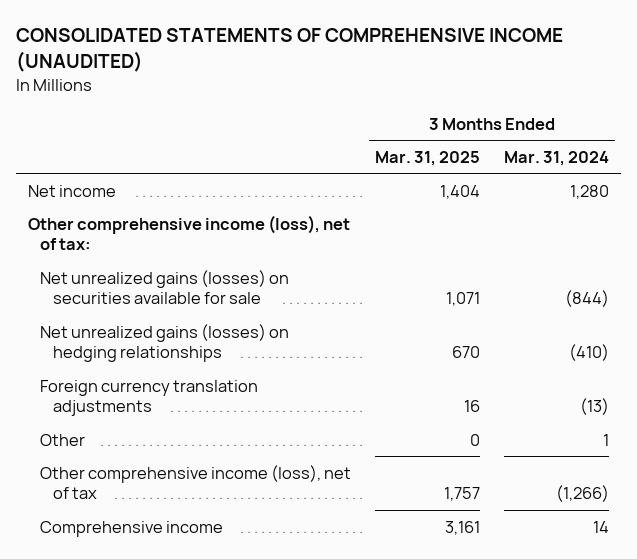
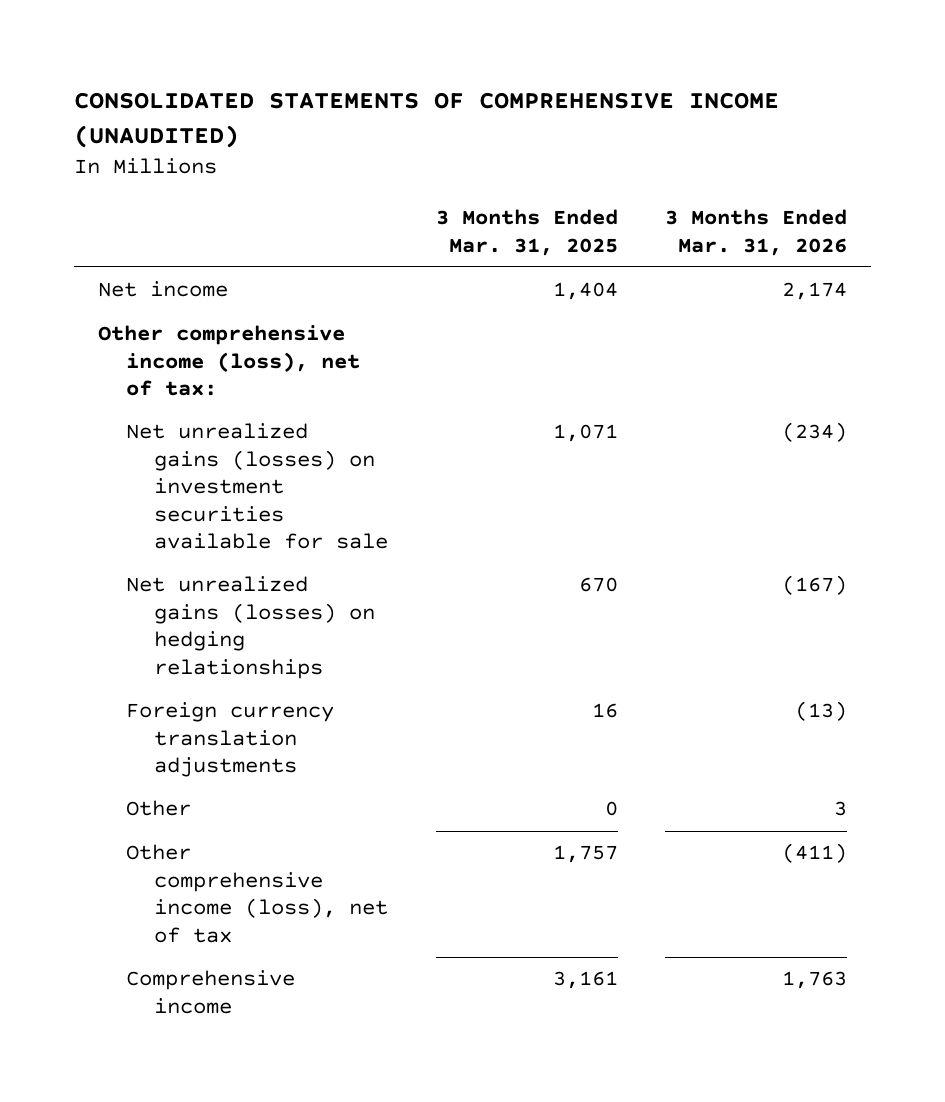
[504,151,610,167] Mar. 31, 2024 -> none
none -> [665,209,848,256] 3 Months Ended Mar. 31, 2026
[40,269,290,305] Net unrealized gains (losses) on securities available for sale -> [125,423,388,550] Net unrealized gains (losses) on investment securities available for sale

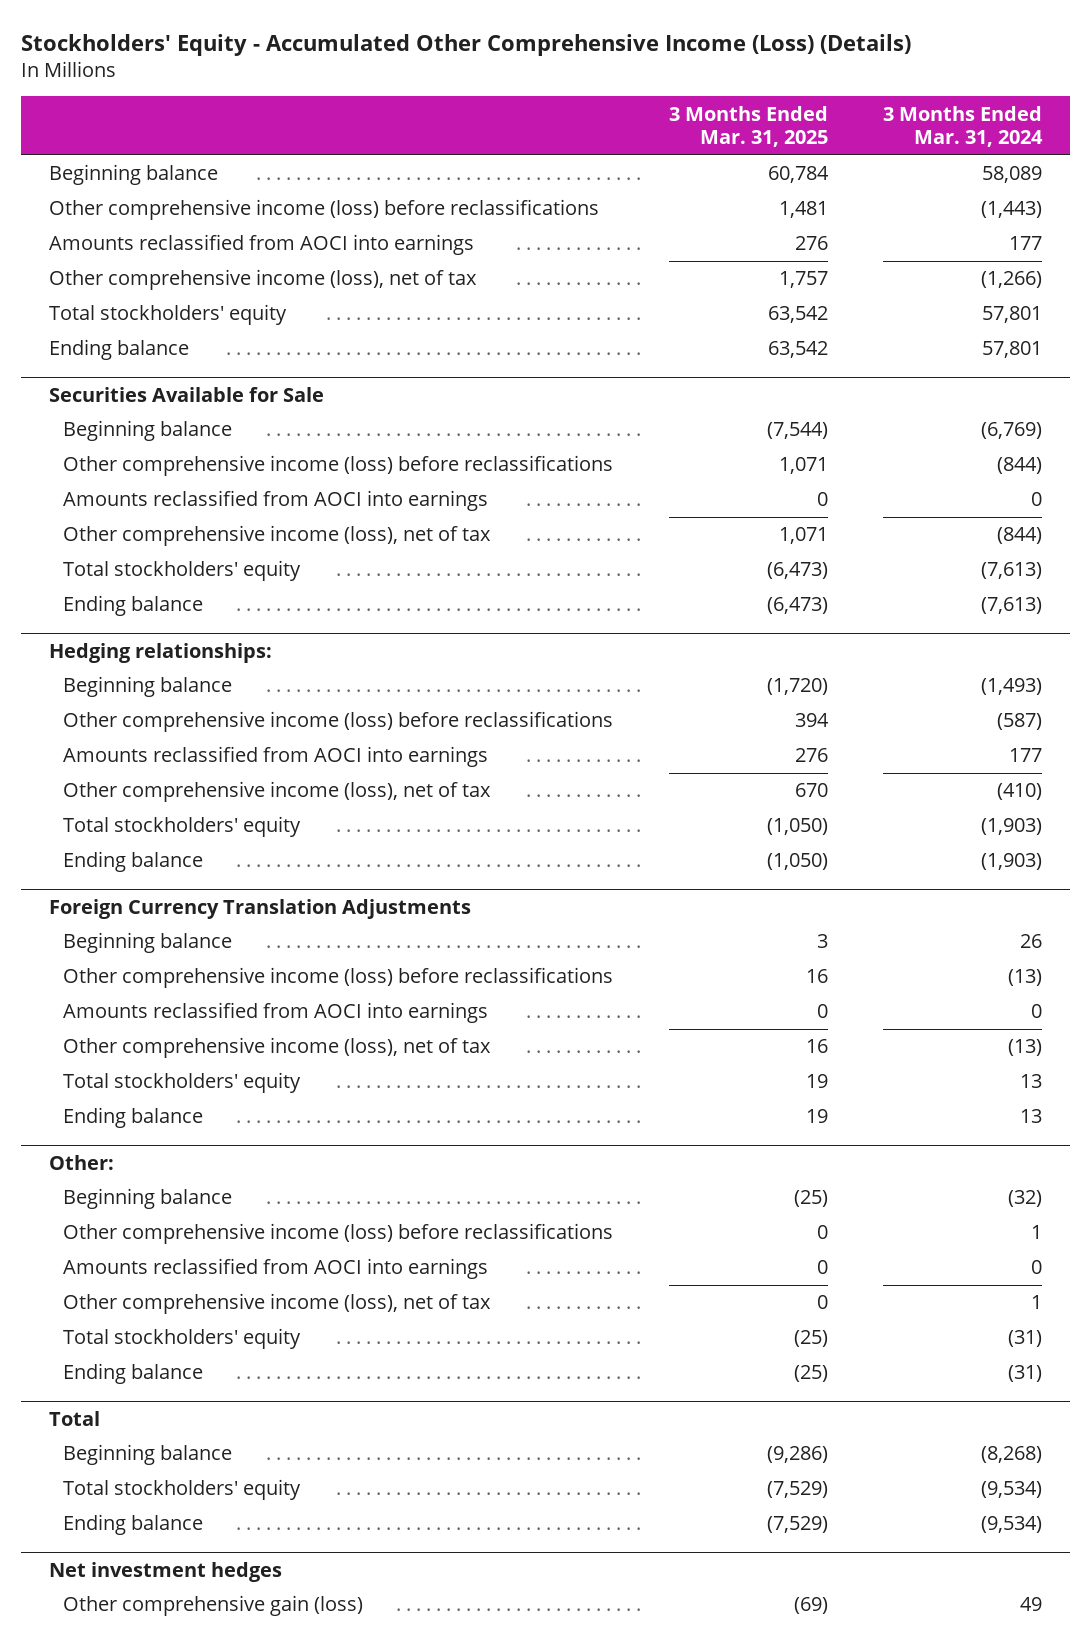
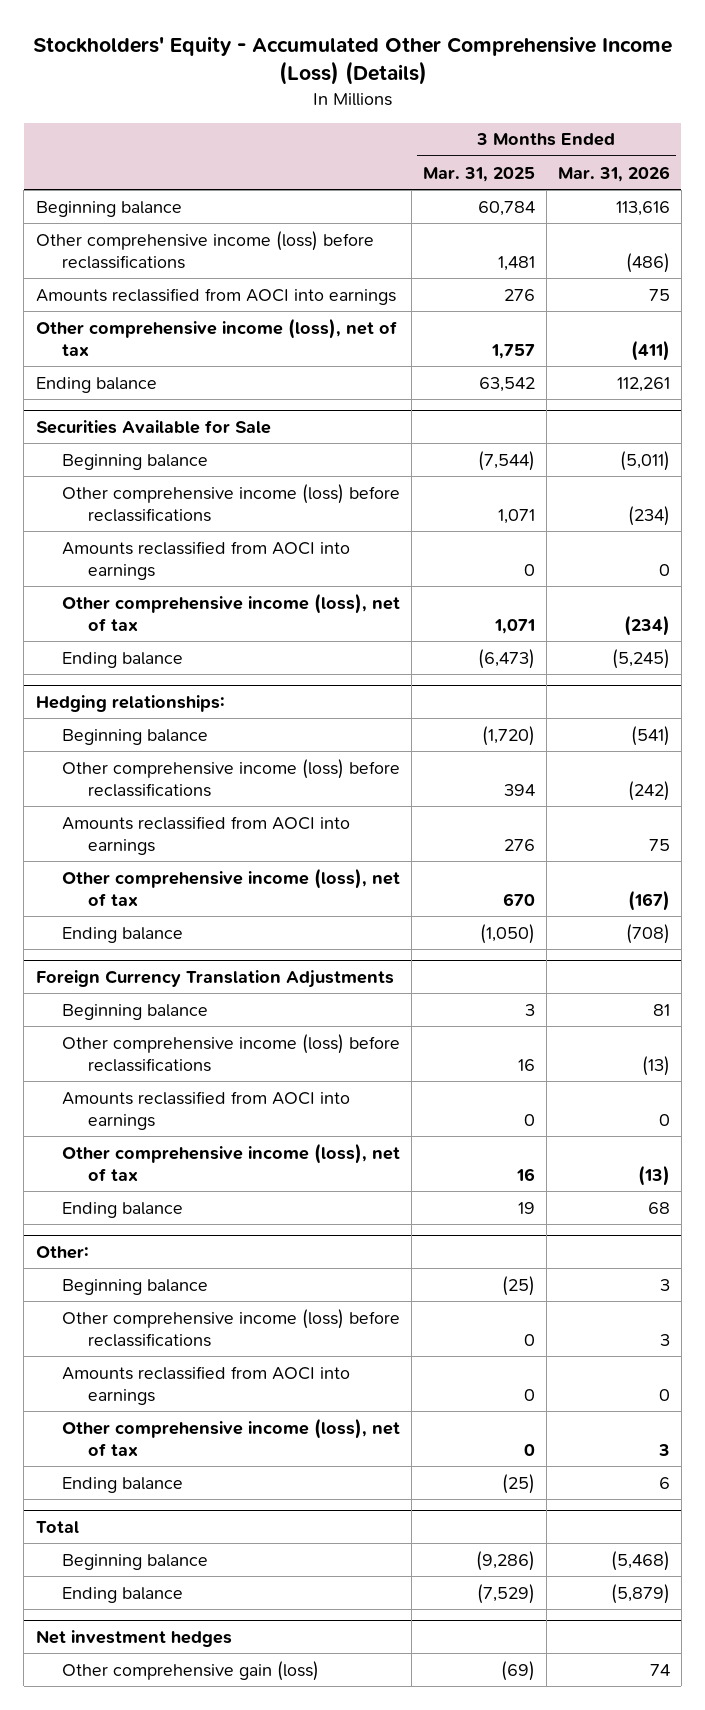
[883,105,1044,148] 3 Months Ended Mar. 31, 2024 -> none
none -> [557,165,670,182] Mar. 31, 2026
[48,304,287,326] Total stockholders' equity -> none
[62,560,301,582] Total stockholders' equity -> none
[62,816,301,838] Total stockholders' equity -> none
[62,1072,301,1094] Total stockholders' equity -> none
[62,1328,301,1350] Total stockholders' equity -> none
[62,1479,301,1501] Total stockholders' equity -> none

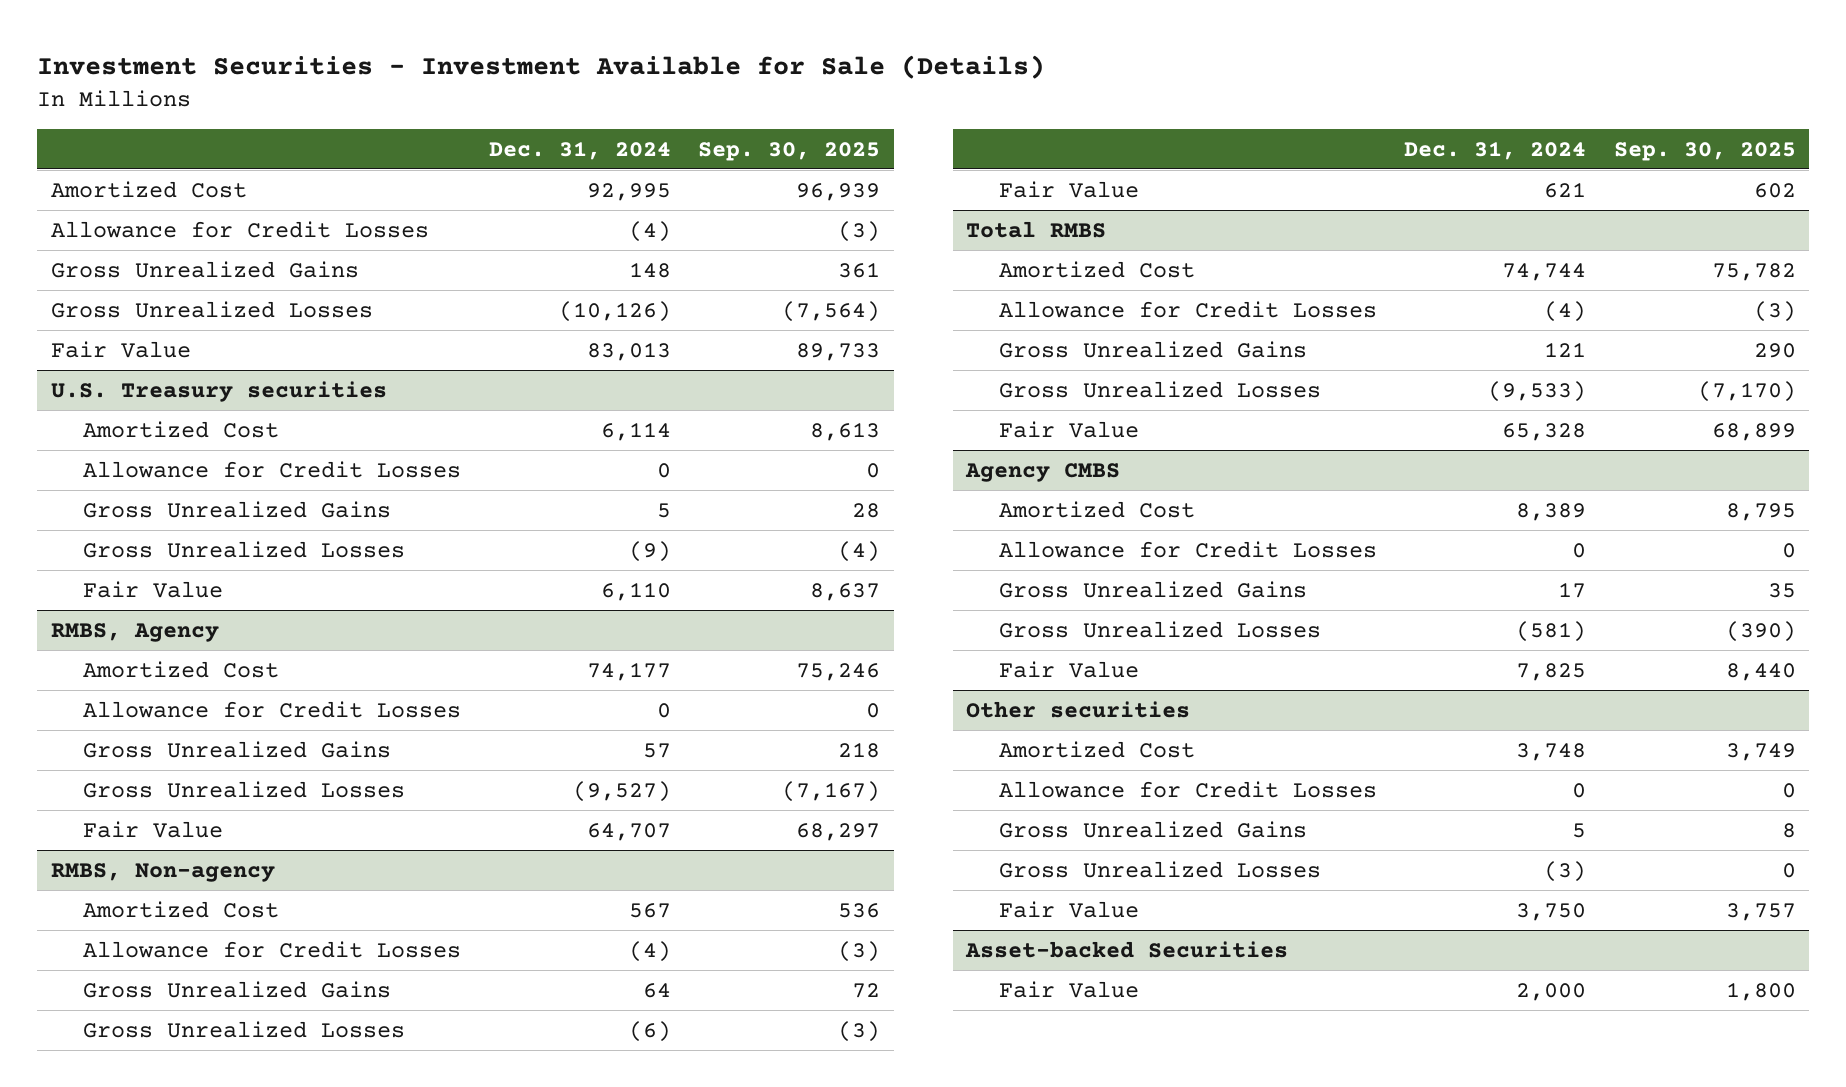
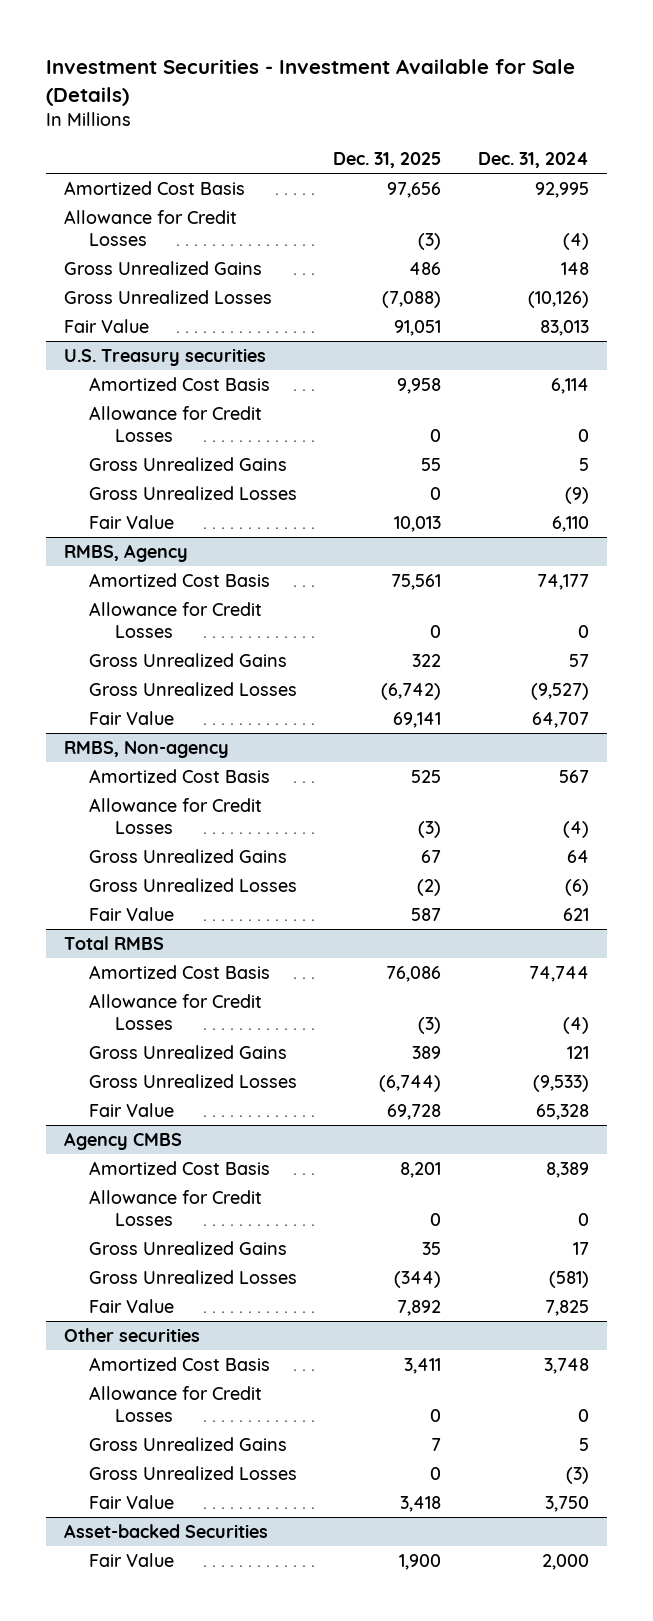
[698,141,881,161] Sep. 30, 2025 -> none
none -> [333,152,442,169] Dec. 31, 2025
[50,180,247,198] Amortized Cost -> [64,180,246,195] Amortized Cost Basis
[83,420,280,438] Amortized Cost -> [89,376,271,391] Amortized Cost Basis
[83,660,280,678] Amortized Cost -> [89,572,271,587] Amortized Cost Basis
[83,900,280,918] Amortized Cost -> [89,768,271,783] Amortized Cost Basis
[998,260,1195,278] Amortized Cost -> [89,964,271,979] Amortized Cost Basis
[998,500,1195,518] Amortized Cost -> [89,1160,271,1175] Amortized Cost Basis
[998,740,1195,758] Amortized Cost -> [89,1356,271,1371] Amortized Cost Basis

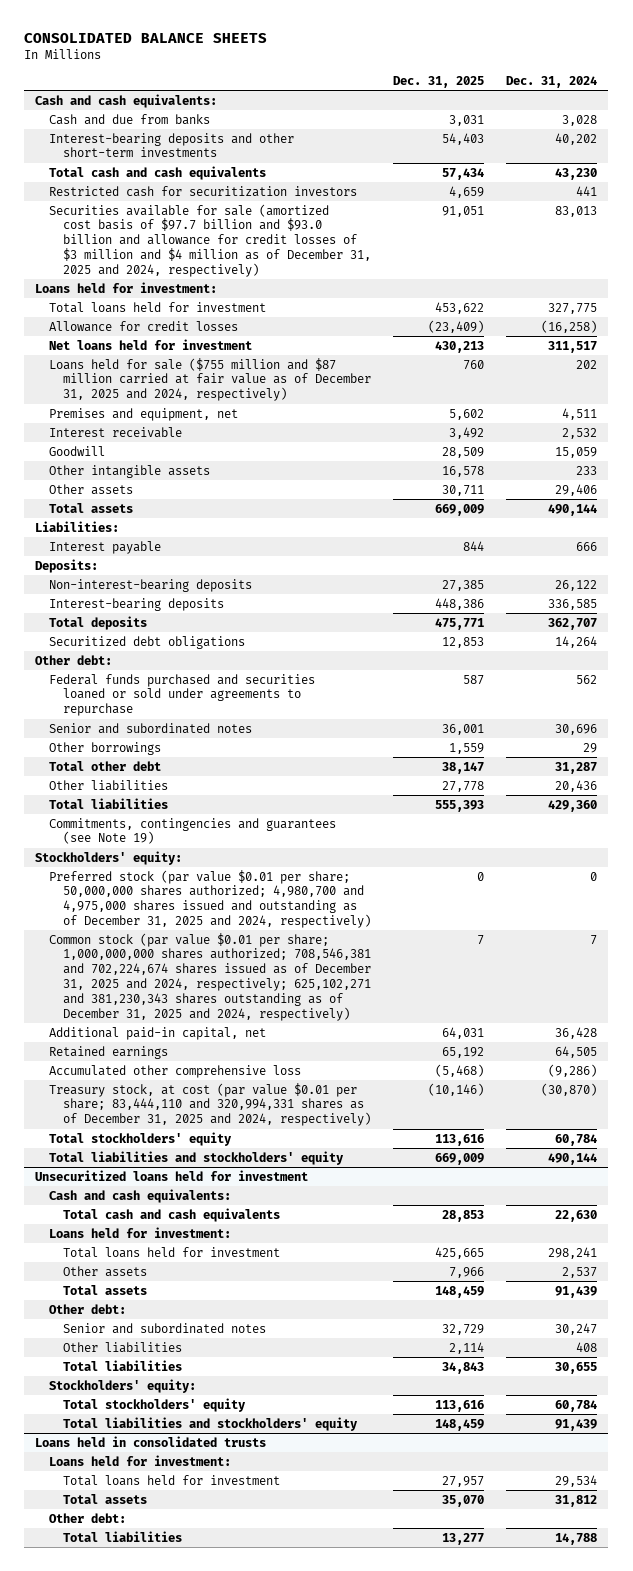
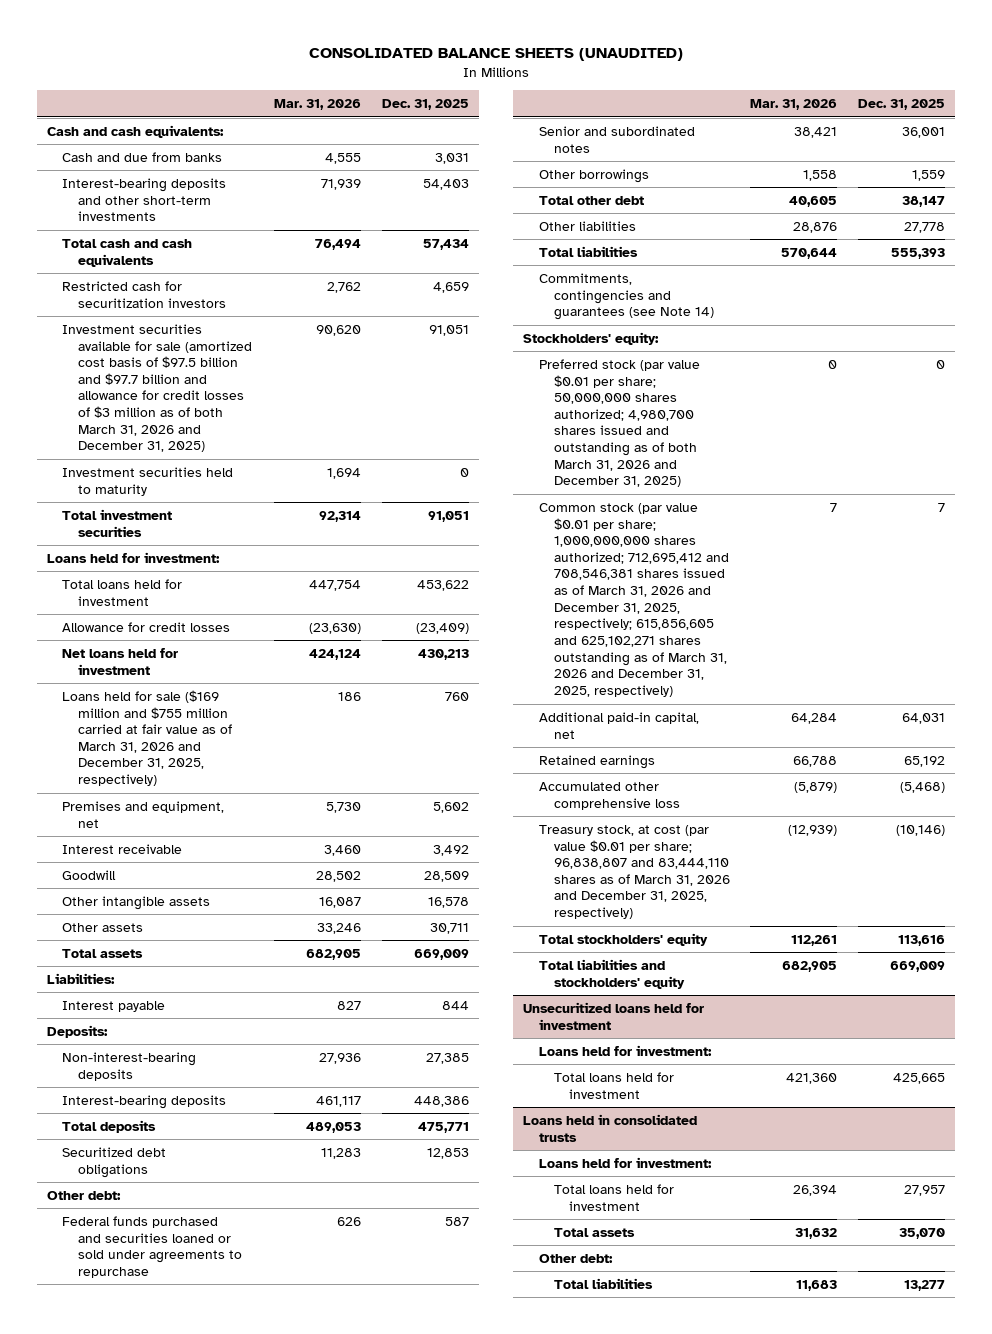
[24,32,268,43] CONSOLIDATED BALANCE SHEETS -> [308,48,683,62] CONSOLIDATED BALANCE SHEETS (UNAUDITED)
[506,75,598,88] Dec. 31, 2024 -> none
none -> [274,99,362,111] Mar. 31, 2026
[49,203,372,277] Securities available for sale (amortized cost basis of $97.7 billion and $93.0 billion and allowance for credit losses of $3 million and $4 million as of December 31, 2025 and 2024, respectively) -> [62,323,252,453] Investment securities available for sale (amortized cost basis of $97.5 billion and $97.7 billion and allowance for credit losses of $3 million as of both March 31, 2026 and December 31, 2025)
none -> [62,466,234,496] Investment securities held to maturity
none -> [62,508,173,537] Total investment securities
[49,357,372,402] Loans held for sale ($755 million and $87 million carried at fair value as of December 31, 2025 and 2024, respectively) -> [62,689,232,787] Loans held for sale ($169 million and $755 million carried at fair value as of March 31, 2026 and December 31, 2025, respectively)
[49,817,337,845] Commitments, contingencies and guarantees (see Note 19) -> [538,272,714,321] Commitments, contingencies and guarantees (see Note 14)
[49,869,372,928] Preferred stock (par value $0.01 per share; 50,000,000 shares authorized; 4,980,700 and 4,975,000 shares issued and outstanding as of December 31, 2025 and 2024, respectively) -> [538,358,700,488] Preferred stock (par value $0.01 per share; 50,000,000 shares authorized; 4,980,700 shares issued and outstanding as of both March 31, 2026 and December 31, 2025)
[49,932,372,1021] Common stock (par value $0.01 per share; 1,000,000,000 shares authorized; 708,546,381 and 702,224,674 shares issued as of December 31, 2025 and 2024, respectively; 625,102,271 and 381,230,343 shares outstanding as of December 31, 2025 and 2024, respectively) -> [538,502,729,698] Common stock (par value $0.01 per share; 1,000,000,000 shares authorized; 712,695,412 and 708,546,381 shares issued as of March 31, 2026 and December 31, 2025, respectively; 615,856,605 and 625,102,271 shares outstanding as of March 31, 2026 and December 31, 2025, respectively)
[49,1082,372,1127] Treasury stock, at cost (par value $0.01 per share; 83,444,110 and 320,994,331 shares as of December 31, 2025 and 2024, respectively) -> [538,824,730,920] Treasury stock, at cost (par value $0.01 per share; 96,838,807 and 83,444,110 shares as of March 31, 2026 and December 31, 2025, respectively)
[49,1188,232,1203] Cash and cash equivalents: -> none
[63,1207,281,1222] Total cash and cash equivalents -> none
[63,1265,148,1277] Other assets -> none
[63,1284,148,1295] Total assets -> none
[49,1303,127,1314] Other debt: -> none
[63,1322,267,1334] Senior and subordinated notes -> none
[63,1341,183,1353] Other liabilities -> none
[63,1359,183,1371] Total liabilities -> none
[49,1378,197,1393] Stockholders' equity: -> none
[63,1397,247,1412] Total stockholders' equity -> none
[63,1416,359,1431] Total liabilities and stockholders' equity -> none

